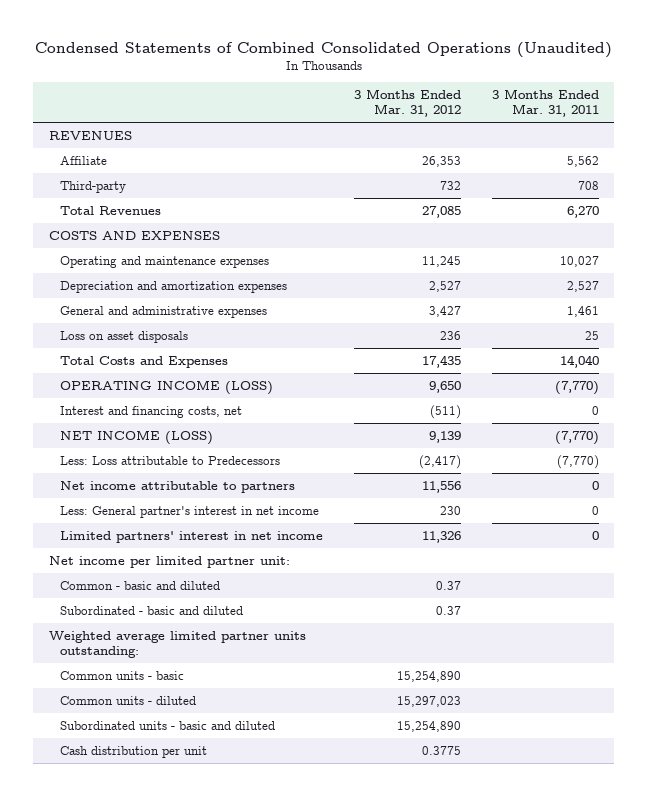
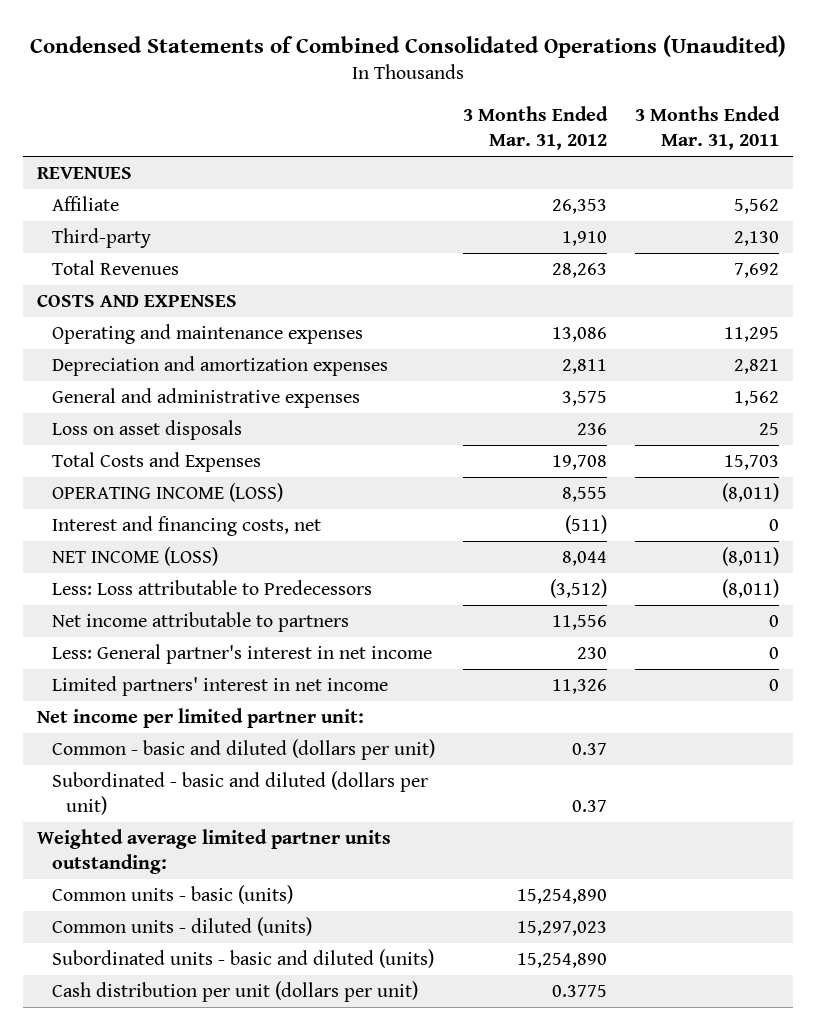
[439,180,461,190] 732 -> [561,231,607,247] 1,910
[577,180,599,190] 708 -> [734,231,780,247] 2,130
[421,205,461,218] 27,085 -> [551,263,607,279] 28,263
[566,205,599,218] 6,270 -> [734,263,780,279] 7,692
[421,255,461,267] 11,245 -> [551,327,607,343] 13,086
[559,255,599,267] 10,027 -> [724,327,780,343] 11,295
[428,280,461,292] 2,527 -> [561,359,607,375] 2,811
[566,280,599,292] 2,527 -> [734,359,780,375] 2,821
[428,305,461,317] 3,427 -> [561,391,607,407] 3,575
[566,305,599,317] 1,461 -> [734,391,780,407] 1,562
[421,354,461,368] 17,435 -> [551,455,607,471] 19,708
[559,354,599,368] 14,040 -> [724,455,780,471] 15,703
[428,380,461,393] 9,650 -> [561,487,607,503] 8,555
[554,380,599,395] (7,770) -> [722,483,780,503] (8,011)
[428,430,461,443] 9,139 -> [561,551,607,567] 8,044
[554,430,599,445] (7,770) -> [722,547,780,567] (8,011)
[418,454,461,469] (2,417) -> [549,579,607,599] (3,512)
[556,454,599,469] (7,770) -> [722,579,780,599] (8,011)
[59,580,220,590] Common - basic and diluted -> [51,739,435,761] Common - basic and diluted (dollars per unit)
[59,605,243,615] Subordinated - basic and diluted -> [51,771,428,816] Subordinated - basic and diluted (dollars per unit)
[59,670,184,680] Common units - basic -> [51,885,293,905] Common units - basic (units)
[59,695,196,705] Common units - diluted -> [51,917,312,937] Common units - diluted (units)
[59,720,275,730] Subordinated units - basic and diluted -> [51,949,434,969] Subordinated units - basic and diluted (units)
[59,745,207,758] Cash distribution per unit -> [51,981,418,1003] Cash distribution per unit (dollars per unit)

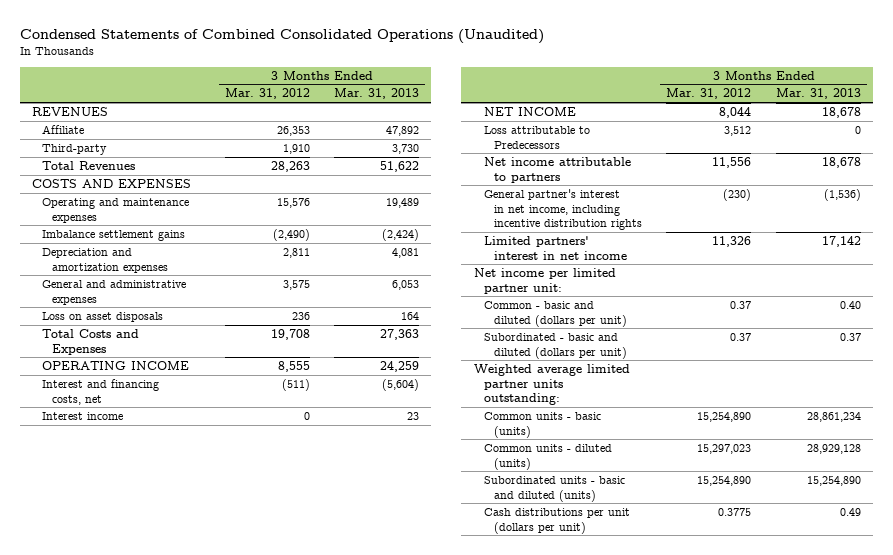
[635,105,781,151] 3 Months Ended Mar. 31, 2011 -> none
none -> [334,88,420,100] Mar. 31, 2013
[551,327,607,343] 13,086 -> [276,197,310,208] 15,576
none -> [42,229,186,241] Imbalance settlement gains
[51,483,283,503] OPERATING INCOME (LOSS) -> [42,360,190,370] OPERATING INCOME
none -> [42,411,124,420] Interest income
[51,547,218,567] NET INCOME (LOSS) -> [483,106,576,116] NET INCOME
[51,580,372,596] Less: Loss attributable to Predecessors -> [483,125,590,149] Loss attributable to Predecessors
[549,579,607,599] (3,512) -> [724,125,752,136] 3,512
[51,644,432,665] Less: General partner's interest in net income -> [483,188,643,231] General partner's interest in net income, including incentive distribution rights
[576,647,607,660] 230 -> [723,188,752,201] (230)
[51,981,418,1003] Cash distribution per unit (dollars per unit) -> [483,507,630,534] Cash distributions per unit (dollars per unit)

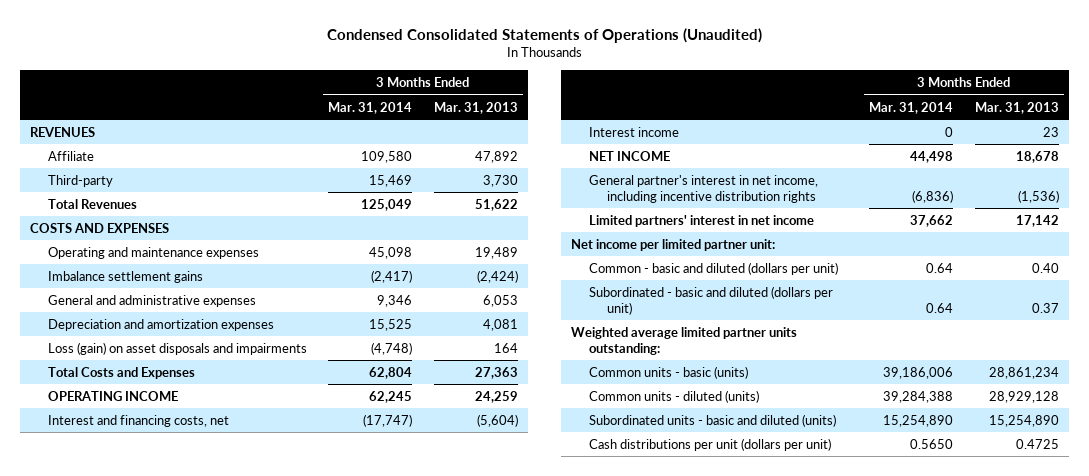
[19,28,544,44] Condensed Statements of Combined Consolidated Operations (Unaudited) -> [326,27,762,43] Condensed Consolidated Statements of Operations (Unaudited)
[224,88,310,100] Mar. 31, 2012 -> none
none -> [328,101,413,114] Mar. 31, 2014
[42,247,169,273] Depreciation and amortization expenses -> [48,318,275,331] Depreciation and amortization expenses
[42,311,164,322] Loss on asset disposals -> [48,341,308,355] Loss (gain) on asset disposals and impairments
[483,125,590,149] Loss attributable to Predecessors -> none
[483,156,631,183] Net income attributable to partners -> none
[839,507,861,516] 0.49 -> [1015,438,1059,449] 0.4725

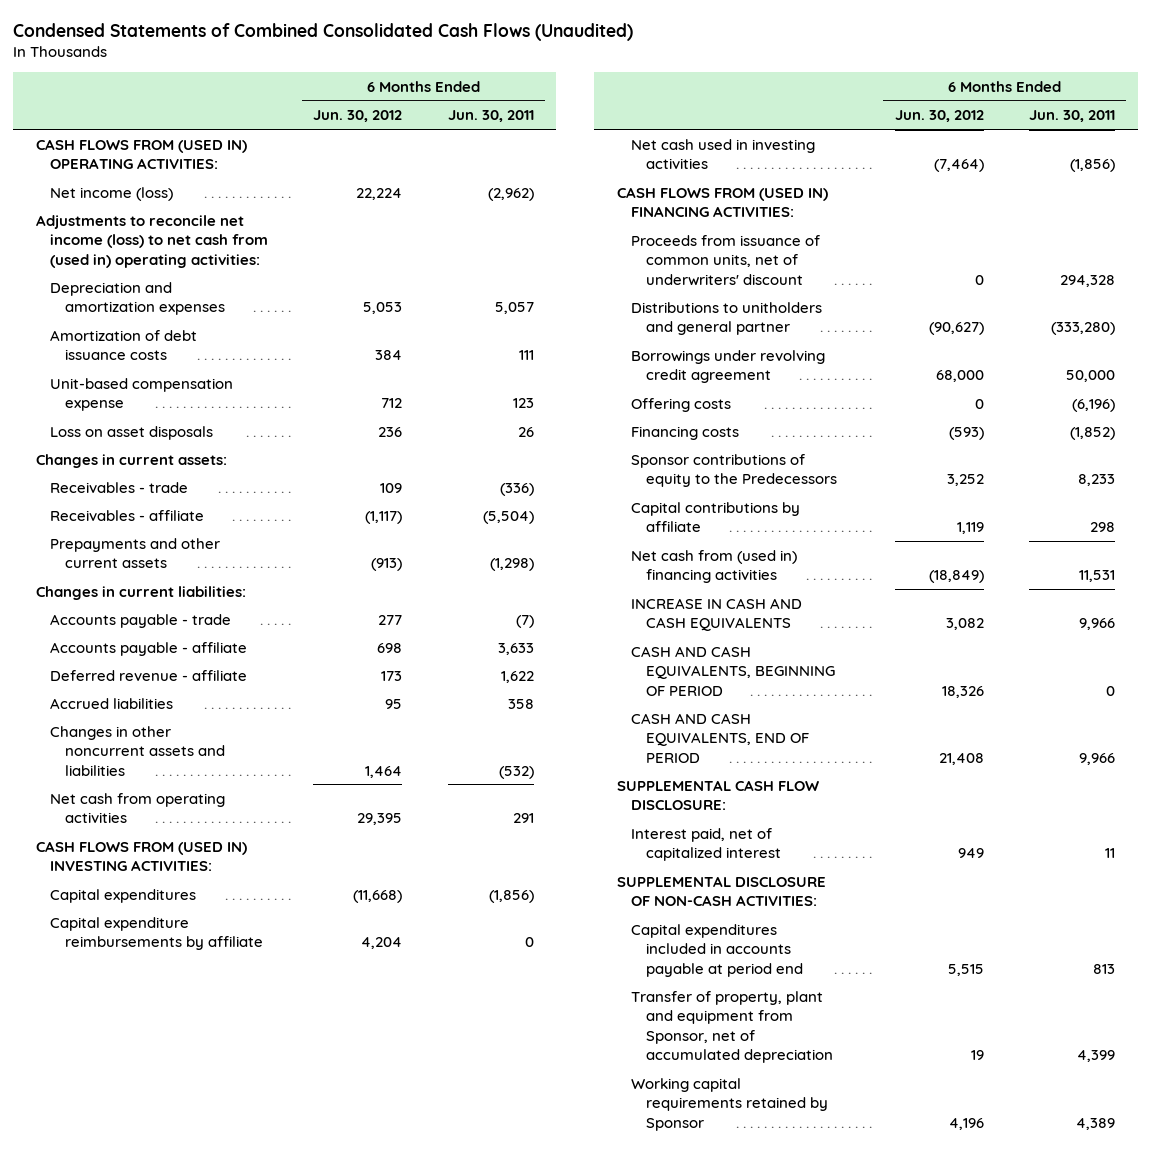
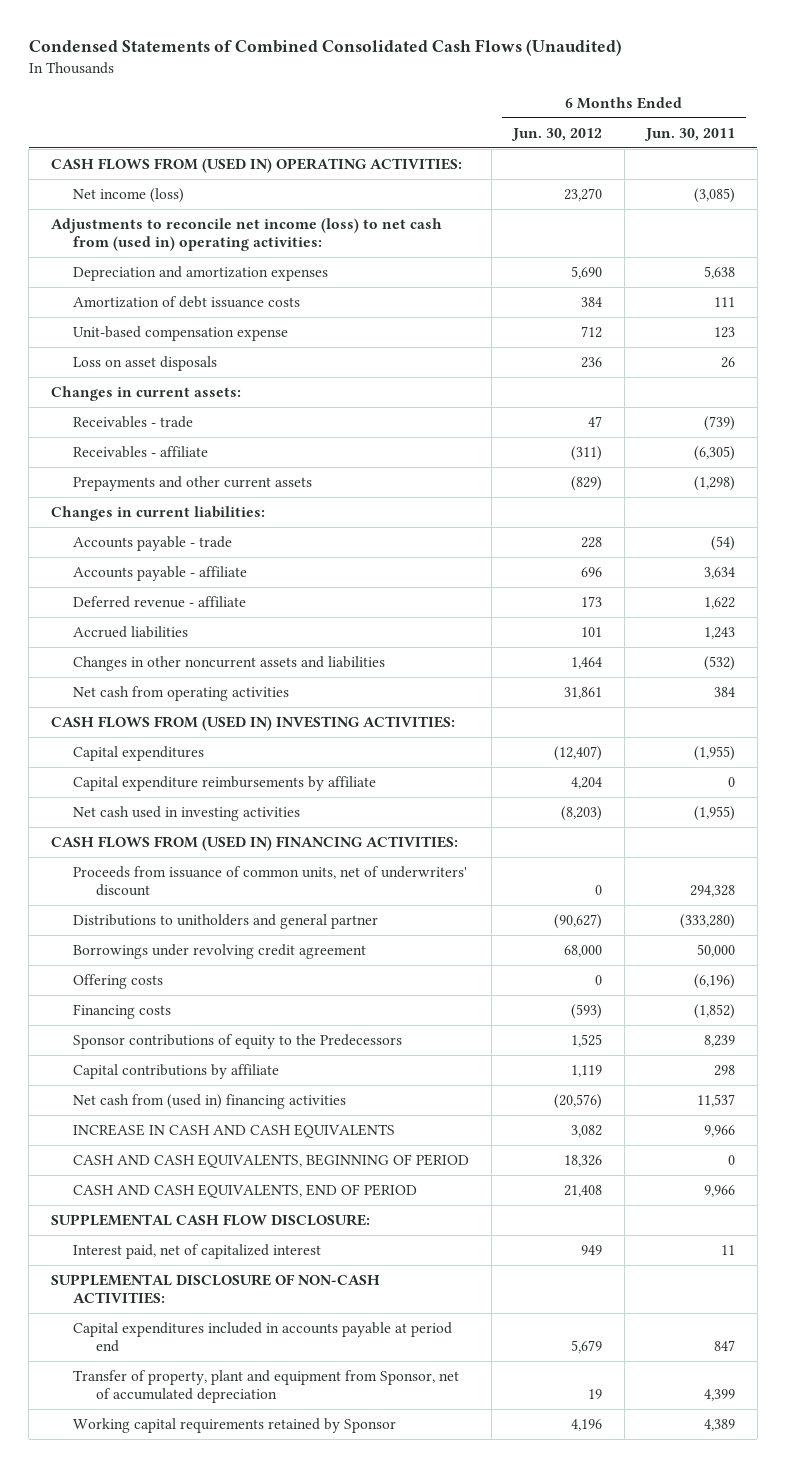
[356,187,403,200] 22,224 -> [564,187,603,201] 23,270
[487,187,534,201] (2,962) -> [694,187,736,203] (3,085)
[363,302,403,315] 5,053 -> [571,265,603,279] 5,690
[494,302,534,315] 5,057 -> [704,265,736,279] 5,638
[380,482,403,493] 109 -> [588,415,603,427] 47
[499,482,534,496] (336) -> [704,415,736,431] (739)
[365,510,403,524] (1,117) -> [571,445,603,461] (311)
[482,510,534,524] (5,504) -> [694,445,736,461] (6,305)
[371,558,403,572] (913) -> [571,475,603,491] (829)
[378,614,403,625] 277 -> [581,536,603,548] 228
[515,614,534,628] (7) -> [711,535,736,551] (54)
[377,642,403,653] 698 -> [581,566,603,577] 696
[497,642,534,655] 3,633 -> [704,566,736,579] 3,634
[385,698,403,709] 95 -> [581,626,603,637] 101
[507,698,534,709] 358 -> [704,626,736,639] 1,243
[357,813,403,826] 29,395 -> [564,686,603,699] 31,861
[512,813,534,824] 291 -> [714,686,736,697] 384
[353,889,403,903] (11,668) -> [554,745,603,761] (12,407)
[488,889,534,903] (1,856) -> [694,745,736,761] (1,955)
[933,159,984,173] (7,464) -> [561,805,603,821] (8,203)
[1069,159,1115,173] (1,856) -> [694,805,736,821] (1,955)
[946,474,984,487] 3,252 -> [571,1033,603,1047] 1,525
[1077,474,1115,487] 8,233 -> [704,1034,736,1047] 8,239
[928,570,984,584] (18,849) -> [554,1093,603,1109] (20,576)
[1078,570,1115,583] 11,531 -> [697,1093,736,1107] 11,537
[947,963,984,976] 5,515 -> [571,1340,603,1354] 5,679
[1092,963,1115,974] 813 -> [714,1340,736,1352] 847

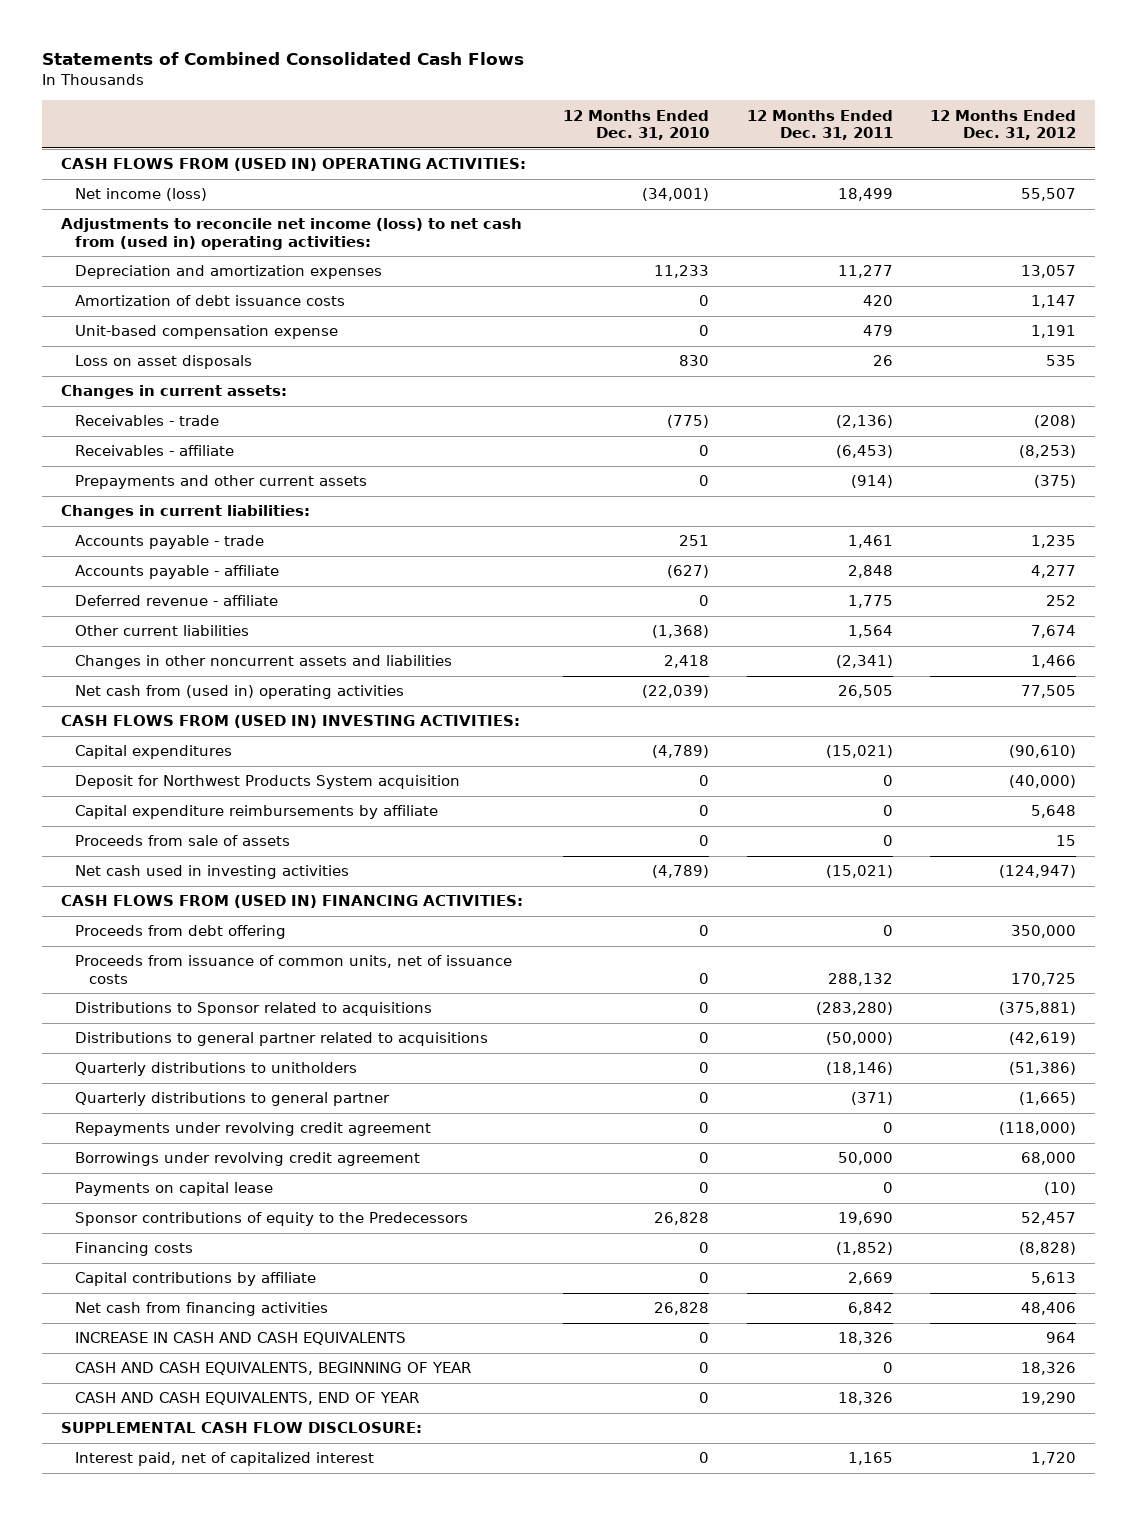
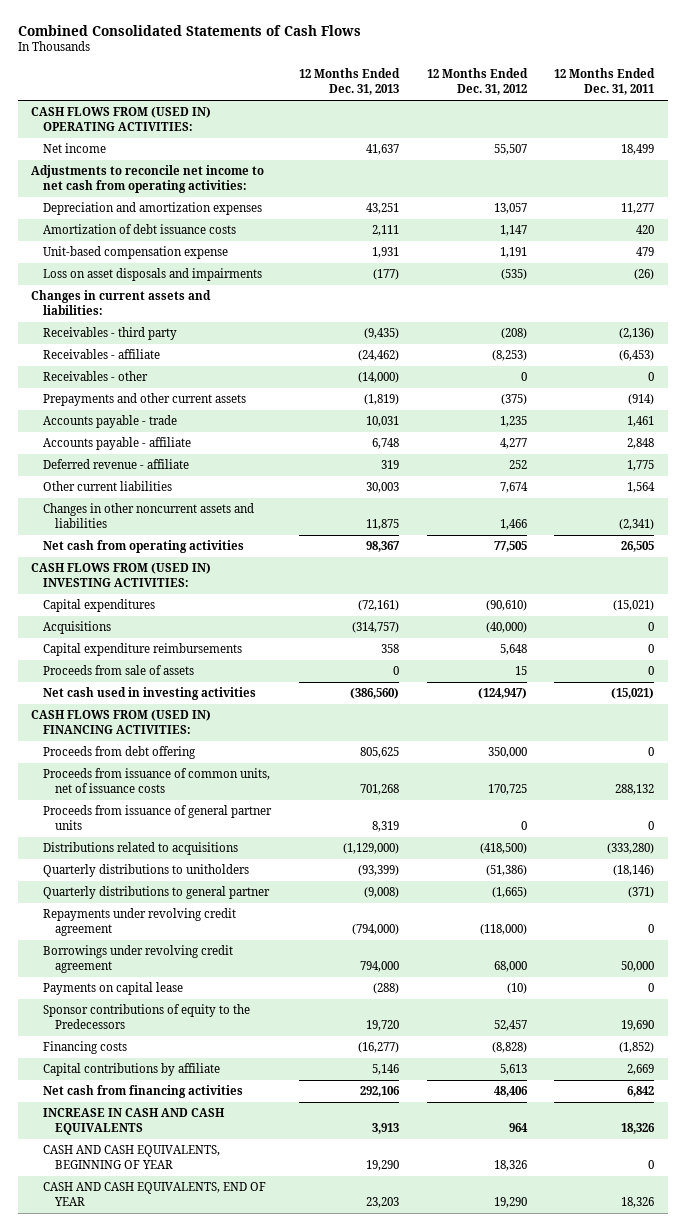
[42,52,525,66] Statements of Combined Consolidated Cash Flows -> [17,24,361,36] Combined Consolidated Statements of Cash Flows
[563,109,710,141] 12 Months Ended Dec. 31, 2010 -> none
none -> [298,68,400,96] 12 Months Ended Dec. 31, 2013
[74,188,207,202] Net income (loss) -> [43,143,107,154] Net income
[60,218,522,250] Adjustments to reconcile net income (loss) to net cash from (used in) operating activities: -> [31,165,265,194] Adjustments to reconcile net income to net cash from operating activities:
[74,355,252,370] Loss on asset disposals -> [43,268,263,282] Loss on asset disposals and impairments
[872,355,893,367] 26 -> [634,269,655,281] (26)
[1046,355,1077,367] 535 -> [500,269,527,281] (535)
[60,385,287,400] Changes in current assets: -> [31,290,212,316] Changes in current assets and liabilities:
[74,415,219,427] Receivables - trade -> [43,327,178,341] Receivables - third party
none -> [43,371,149,382] Receivables - other
[60,505,310,520] Changes in current liabilities: -> none
[74,685,404,700] Net cash from (used in) operating activities -> [43,540,245,554] Net cash from operating activities
[74,775,460,790] Deposit for Northwest Products System acquisition -> none
none -> [43,621,112,635] Acquisitions
[74,805,438,820] Capital expenditure reimbursements by affiliate -> [43,643,243,657] Capital expenditure reimbursements
[74,1032,488,1047] Distributions to general partner related to acquisitions -> none
none -> [43,805,273,831] Proceeds from issuance of general partner units
[74,1002,432,1017] Distributions to Sponsor related to acquisitions -> [43,842,239,856] Distributions related to acquisitions
[815,1002,893,1016] (283,280) -> [607,843,655,855] (333,280)
[999,1002,1077,1016] (375,881) -> [479,843,527,855] (418,500)
[60,1422,422,1434] SUPPLEMENTAL CASH FLOW DISCLOSURE: -> none
[74,1452,374,1467] Interest paid, net of capitalized interest -> none

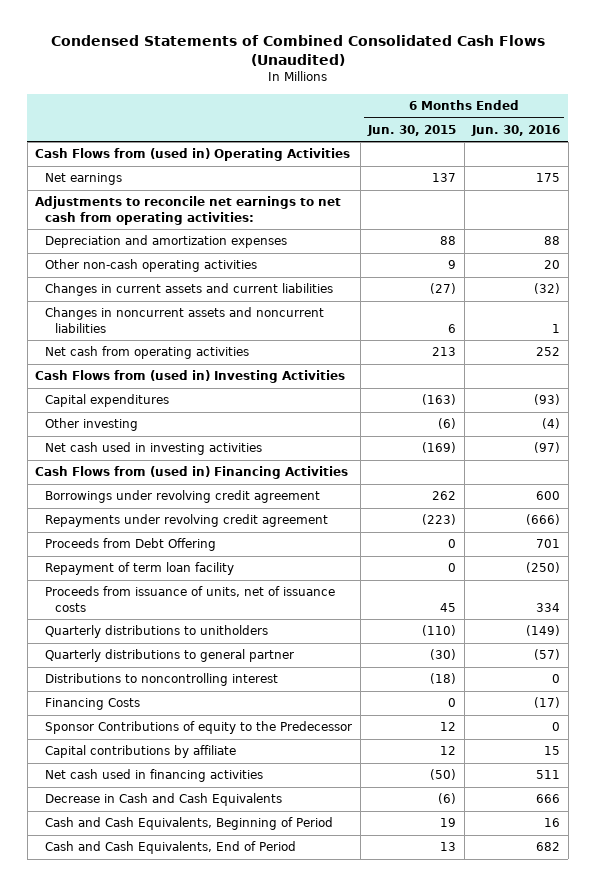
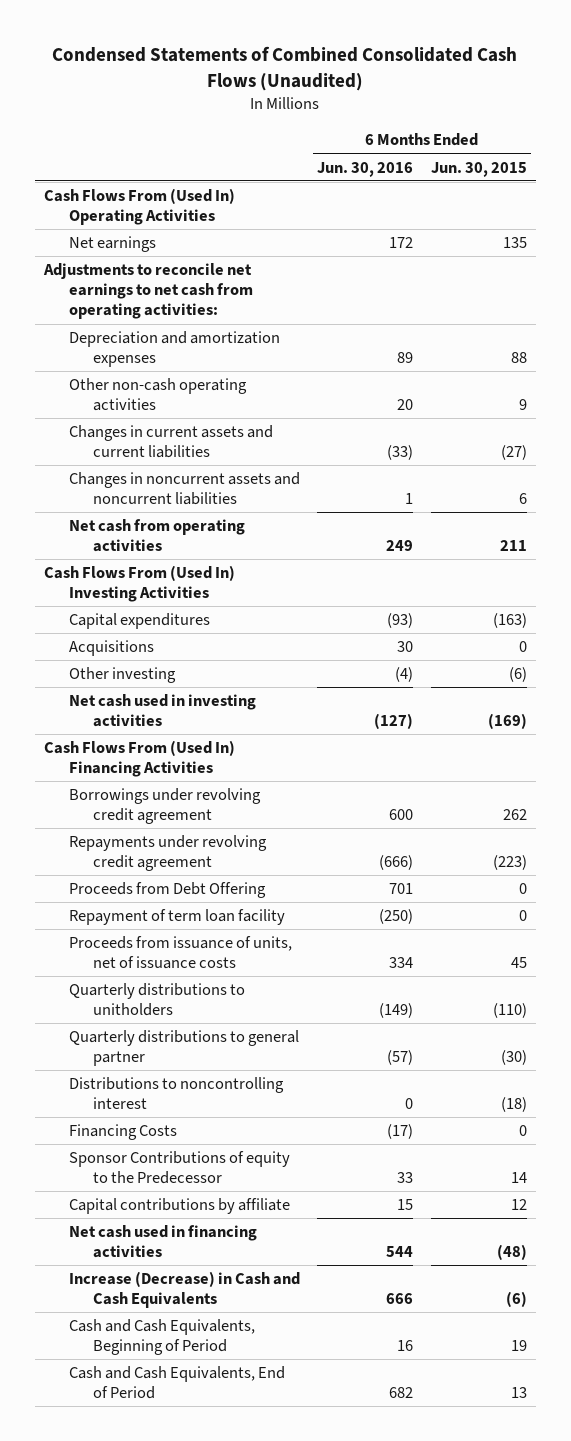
[35,148,351,162] Cash Flows from (used in) Operating Activities -> [43,188,235,226] Cash Flows From (Used In) Operating Activities
[432,173,457,183] 137 -> [502,237,527,249] 135
[536,173,561,183] 175 -> [389,237,414,249] 172
[544,236,561,246] 88 -> [397,352,414,364] 89
[534,283,561,295] (32) -> [387,445,414,461] (33)
[432,347,457,357] 213 -> [499,540,527,552] 211
[536,347,561,357] 252 -> [386,540,414,552] 249
[35,370,346,384] Cash Flows from (used in) Investing Activities -> [43,565,235,603] Cash Flows From (Used In) Investing Activities
none -> [68,640,154,657] Acquisitions
[534,442,561,454] (97) -> [374,713,414,730] (127)
[35,466,349,480] Cash Flows from (used in) Financing Activities -> [43,740,235,778] Cash Flows From (Used In) Financing Activities
[440,722,457,732] 12 -> [510,1172,527,1184] 14
[552,722,561,732] 0 -> [397,1172,414,1184] 33
[430,769,457,781] (50) -> [496,1244,527,1261] (48)
[536,770,561,780] 511 -> [386,1246,414,1258] 544
[45,793,283,807] Decrease in Cash and Cash Equivalents -> [68,1271,300,1309] Increase (Decrease) in Cash and Cash Equivalents

